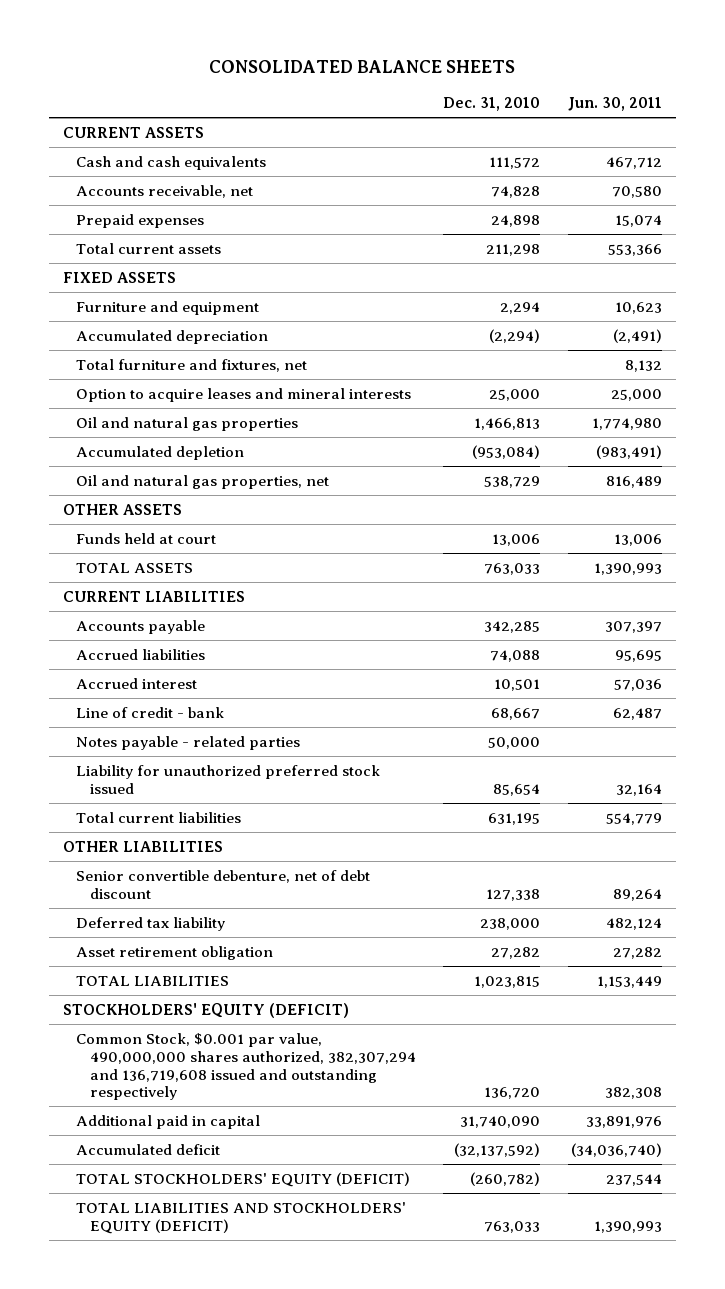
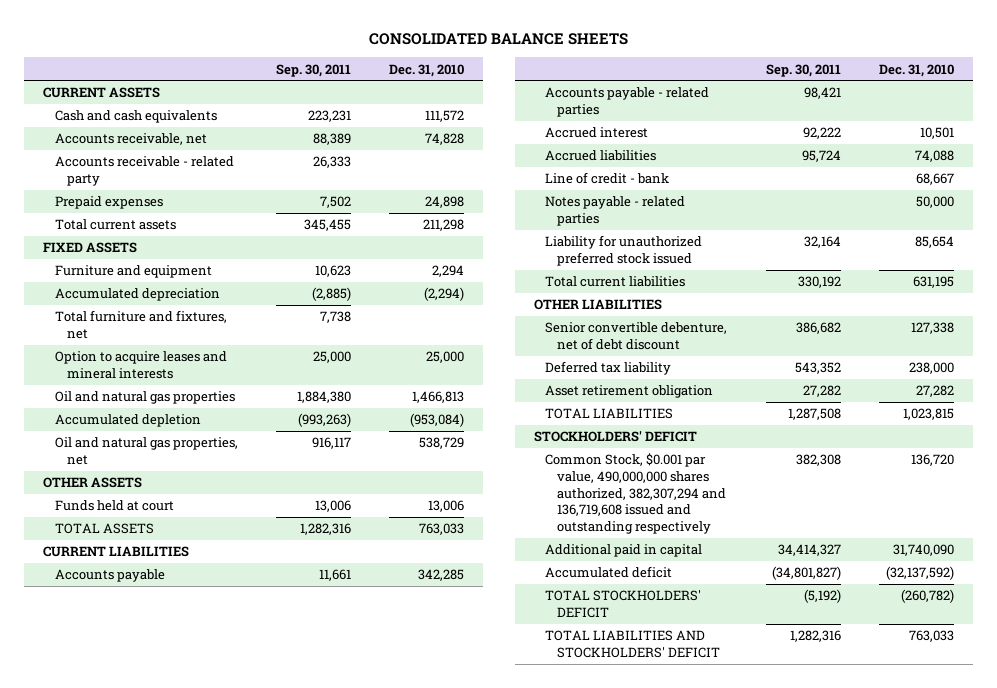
[567,97,662,112] Jun. 30, 2011 -> none
none -> [275,63,351,77] Sep. 30, 2011
none -> [54,156,234,186] Accounts receivable - related party
none -> [545,87,710,117] Accounts payable - related parties
[76,648,206,660] Accrued liabilities -> [545,150,657,162] Accrued liabilities
[63,1002,350,1018] STOCKHOLDERS' EQUITY (DEFICIT) -> [533,431,697,443] STOCKHOLDERS' DEFICIT
[76,1171,411,1187] TOTAL STOCKHOLDERS' EQUITY (DEFICIT) -> [545,590,702,618] TOTAL STOCKHOLDERS' DEFICIT
[76,1201,407,1234] TOTAL LIABILITIES AND STOCKHOLDERS' EQUITY (DEFICIT) -> [545,630,721,658] TOTAL LIABILITIES AND STOCKHOLDERS' DEFICIT

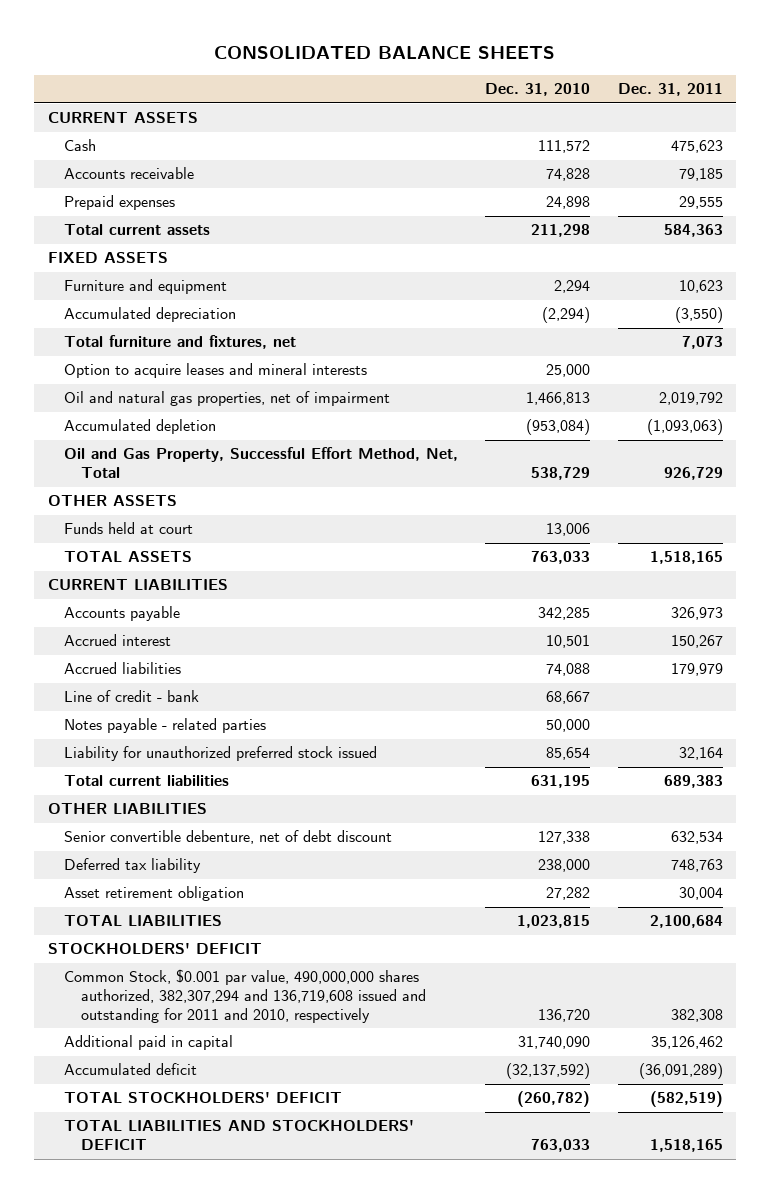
[275,63,351,77] Sep. 30, 2011 -> none
none -> [617,83,723,97] Dec. 31, 2011
[54,156,234,186] Accounts receivable - related party -> none
[54,110,217,124] Cash and cash equivalents -> [64,139,97,152] Cash
[54,133,207,146] Accounts receivable, net -> [64,167,195,180] Accounts receivable
[54,391,235,405] Oil and natural gas properties -> [64,391,391,407] Oil and natural gas properties, net of impairment
[54,437,238,465] Oil and natural gas properties, net -> [64,447,459,479] Oil and Gas Property, Successful Effort Method, Net, Total
[545,87,710,117] Accounts payable - related parties -> none
[545,453,727,534] Common Stock, $0.001 par value, 490,000,000 shares authorized, 382,307,294 and 136,719,608 issued and outstanding respectively -> [64,969,426,1024] Common Stock, $0.001 par value, 490,000,000 shares authorized, 382,307,294 and 136,719,608 issued and outstanding for 2011 and 2010, respectively

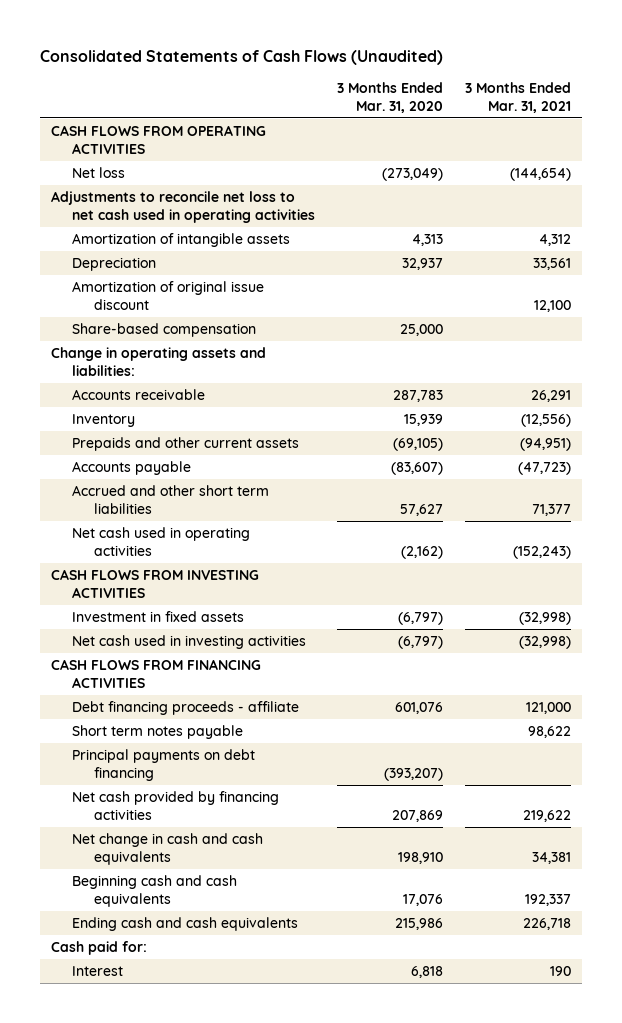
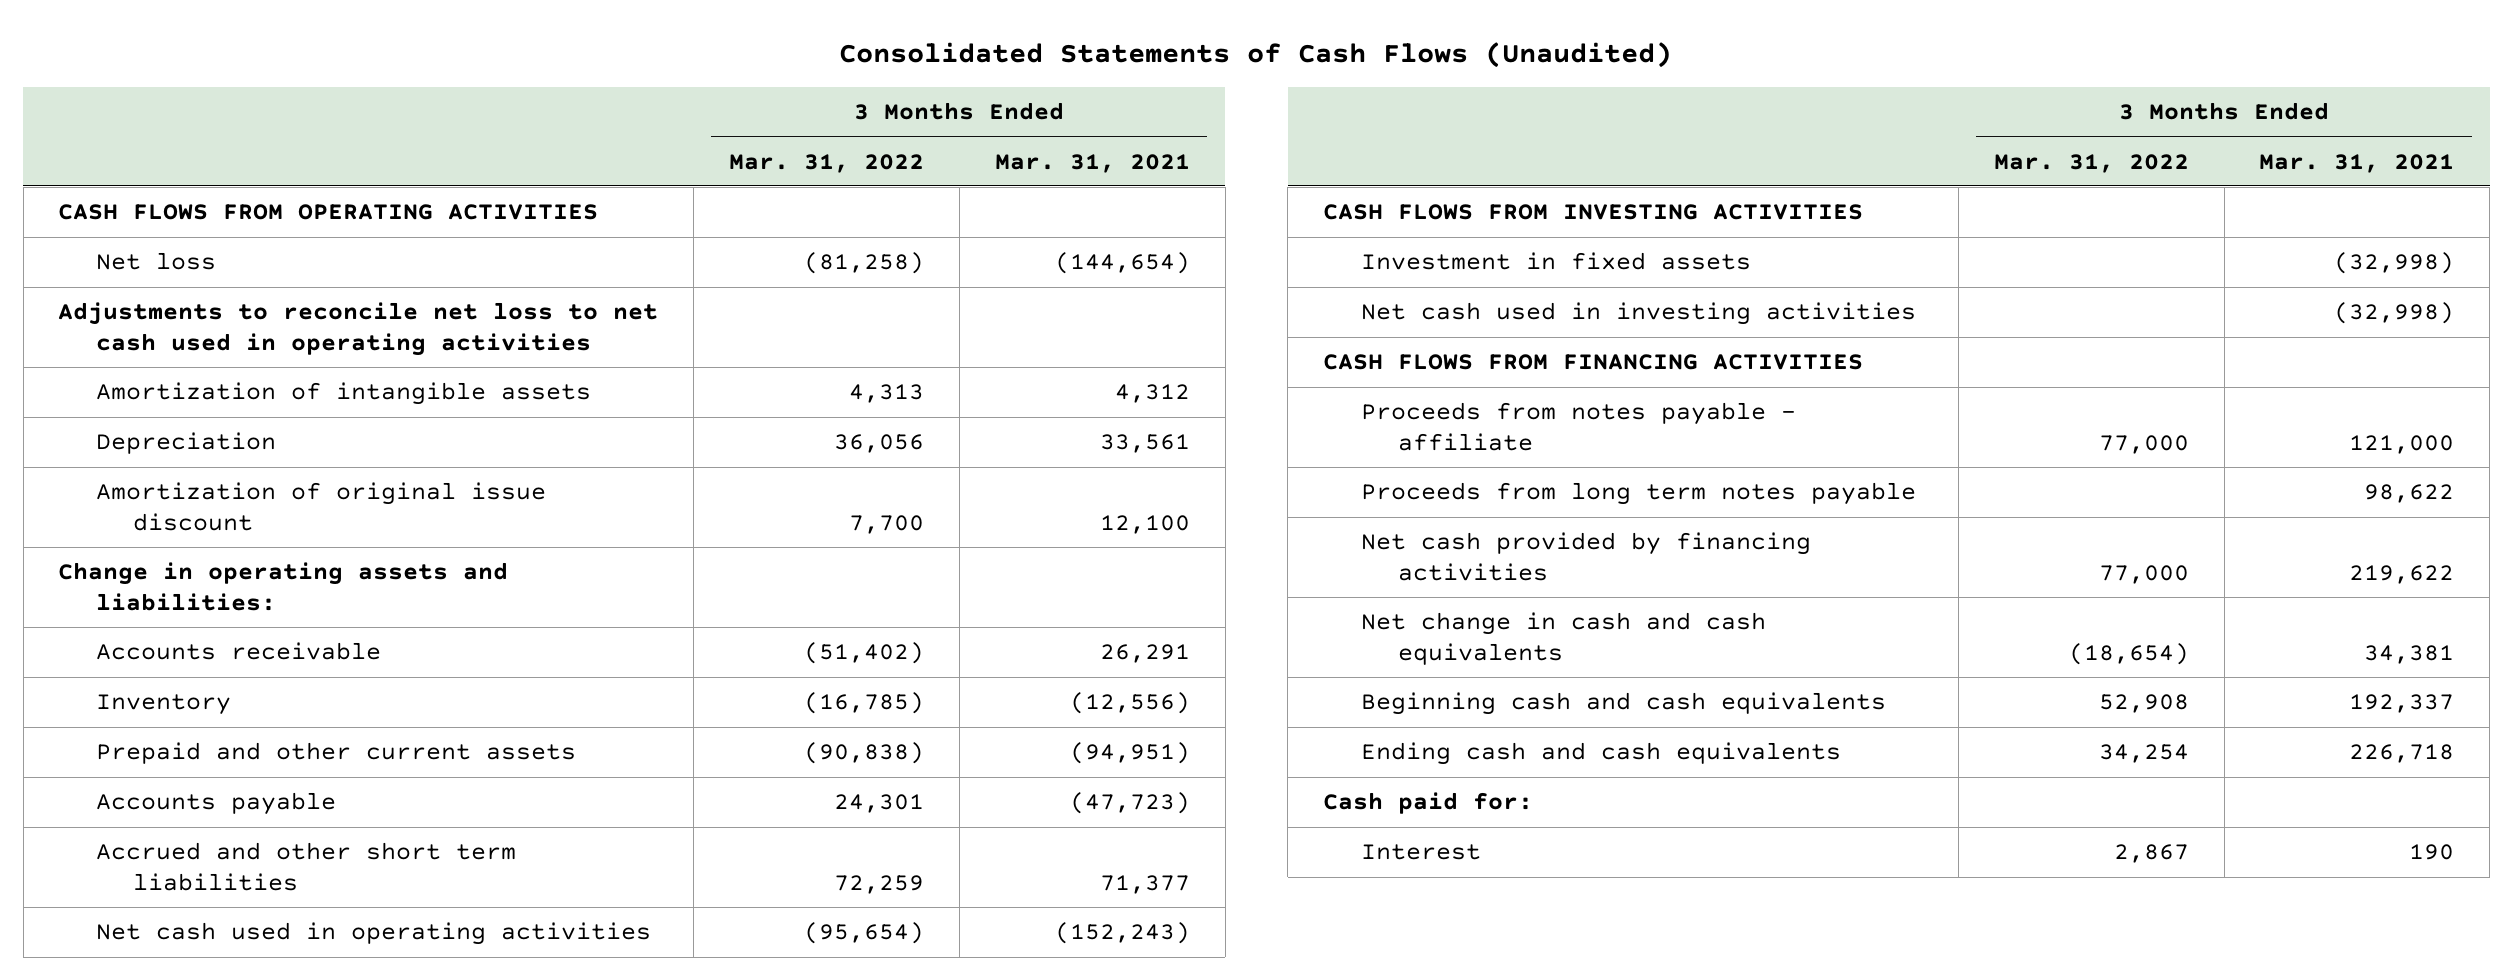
[337,81,444,113] 3 Months Ended Mar. 31, 2020 -> none
none -> [729,153,925,173] Mar. 31, 2022
[72,322,257,337] Share-based compensation -> none
[72,436,300,451] Prepaids and other current assets -> [95,742,576,765] Prepaid and other current assets
[72,748,256,782] Principal payments on debt financing -> none
[72,700,300,715] Debt financing proceeds - affiliate -> [1360,402,1796,451] Proceeds from notes payable - affiliate
[72,724,244,739] Short term notes payable -> [1360,482,1916,506] Proceeds from long term notes payable

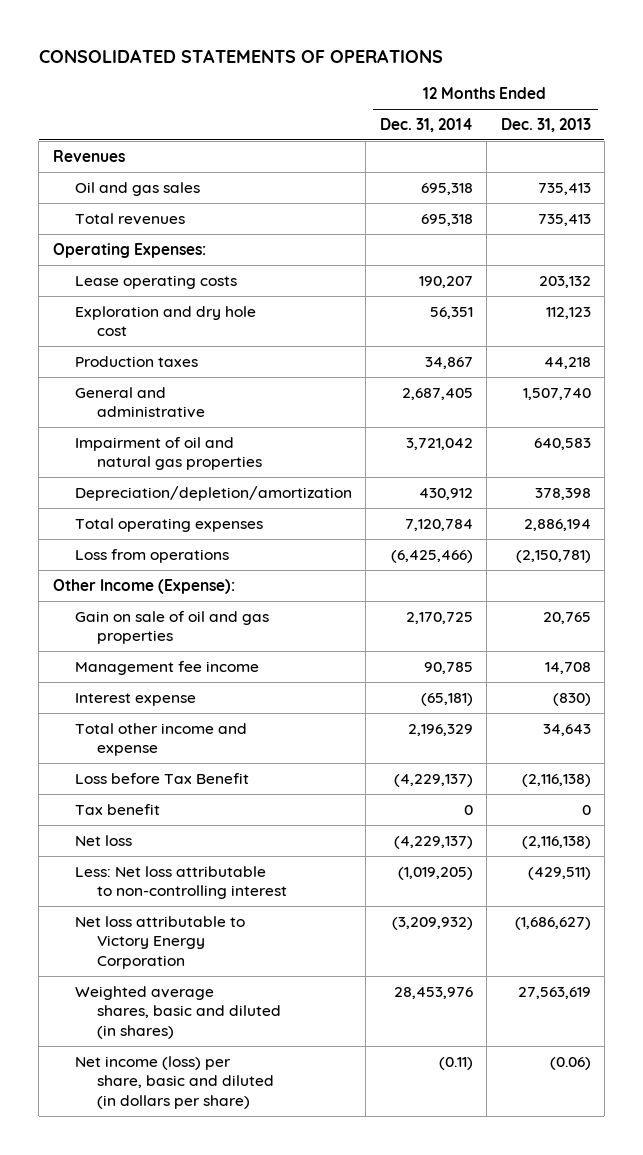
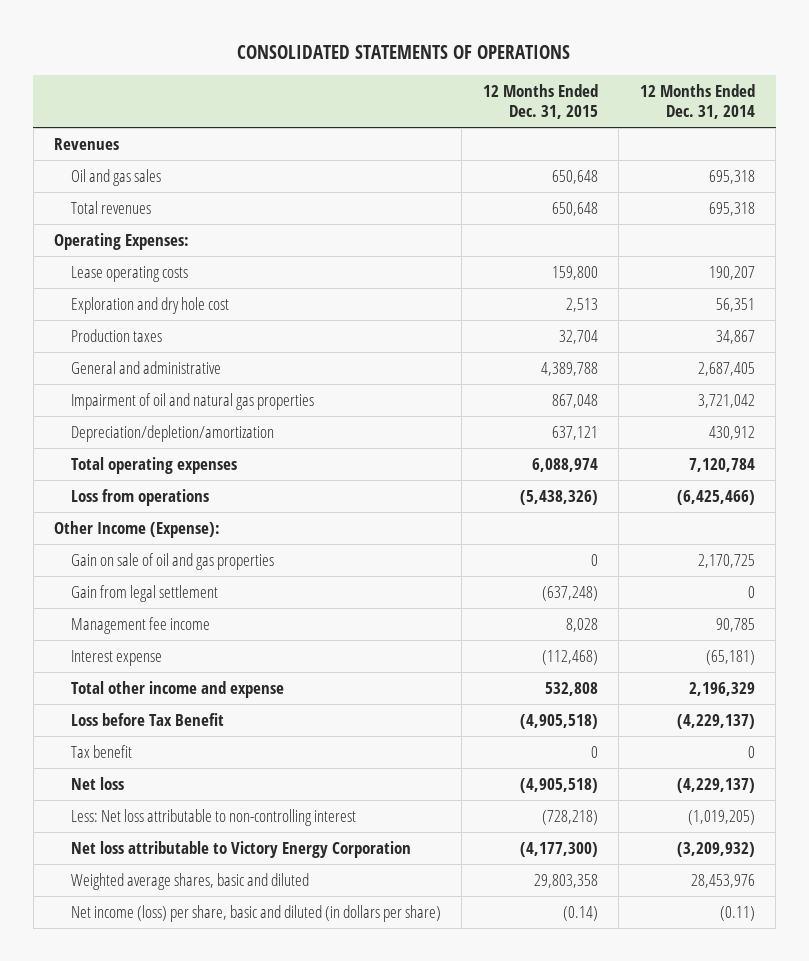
[500,117,591,132] Dec. 31, 2013 -> none
none -> [482,84,598,120] 12 Months Ended Dec. 31, 2015
none -> [70,584,218,602] Gain from legal settlement
[74,985,281,1039] Weighted average shares, basic and diluted (in shares) -> [70,872,309,890] Weighted average shares, basic and diluted

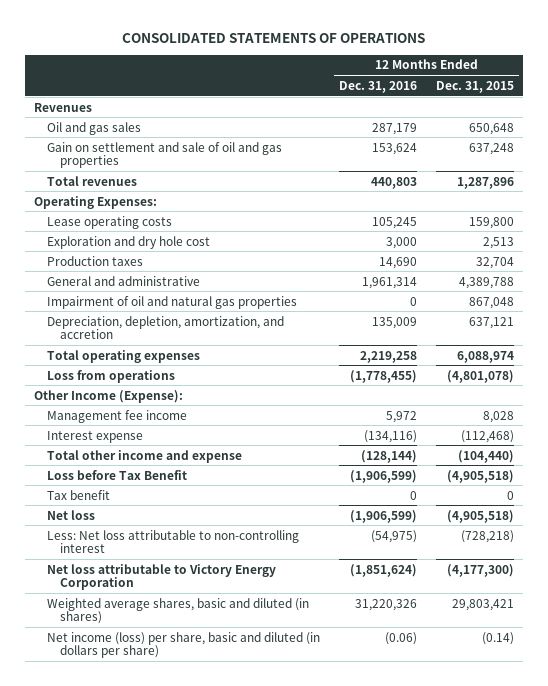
[639,84,755,120] 12 Months Ended Dec. 31, 2014 -> none
none -> [339,80,418,93] Dec. 31, 2016
none -> [47,141,283,169] Gain on settlement and sale of oil and gas properties
[551,201,598,216] 650,648 -> [456,176,514,189] 1,287,896
[70,424,274,442] Depreciation/depletion/amortization -> [47,315,285,340] Depreciation, depletion, amortization, and accretion
[519,489,598,505] (5,438,326) -> [446,369,514,383] (4,801,078)
[70,552,274,570] Gain on sale of oil and gas properties -> none
[70,584,218,602] Gain from legal settlement -> none
[544,681,598,696] 532,808 -> [457,449,514,463] (104,440)
[70,872,309,890] Weighted average shares, basic and diluted -> [47,597,310,625] Weighted average shares, basic and diluted (in shares)
[533,873,598,888] 29,803,358 -> [451,598,514,611] 29,803,421

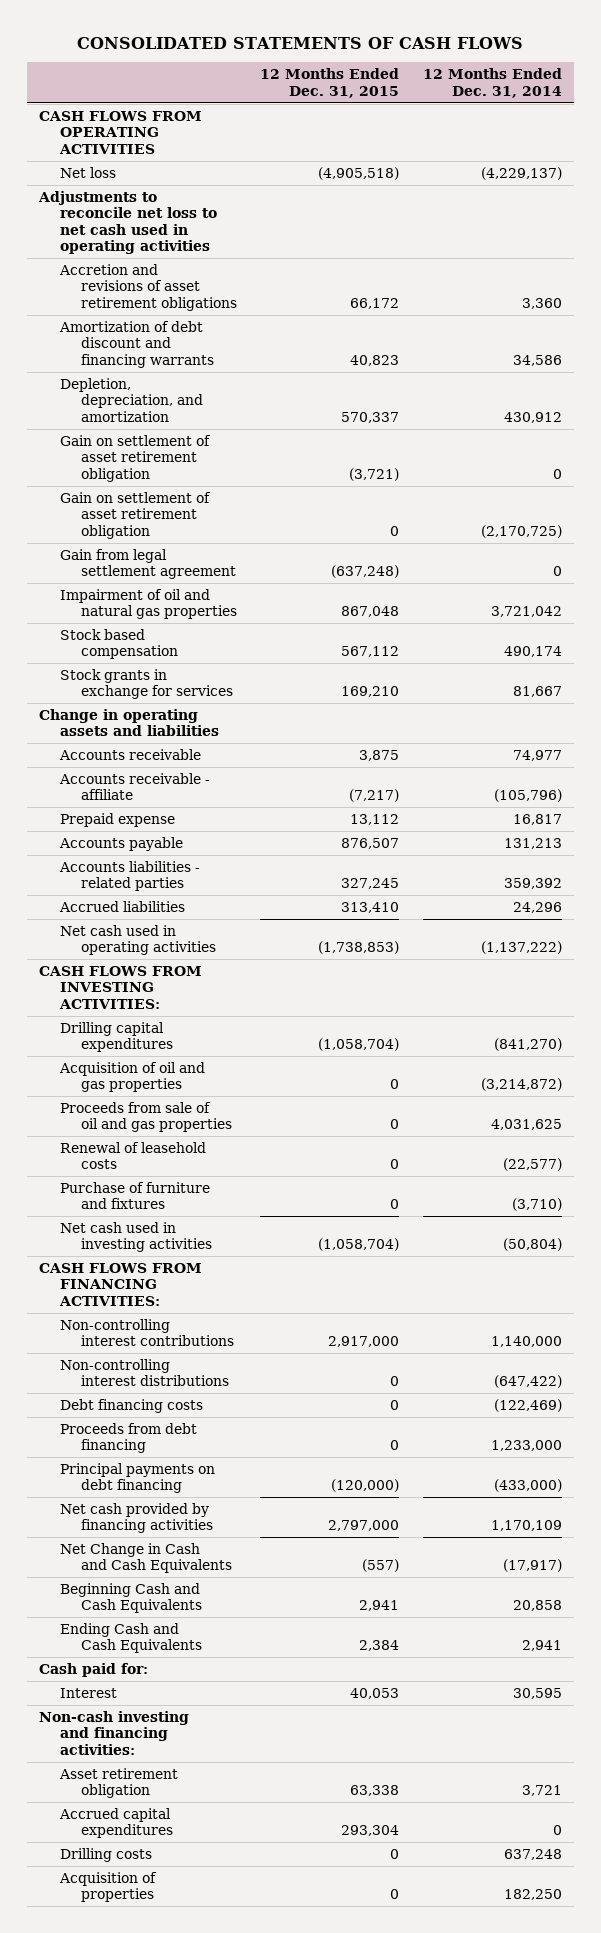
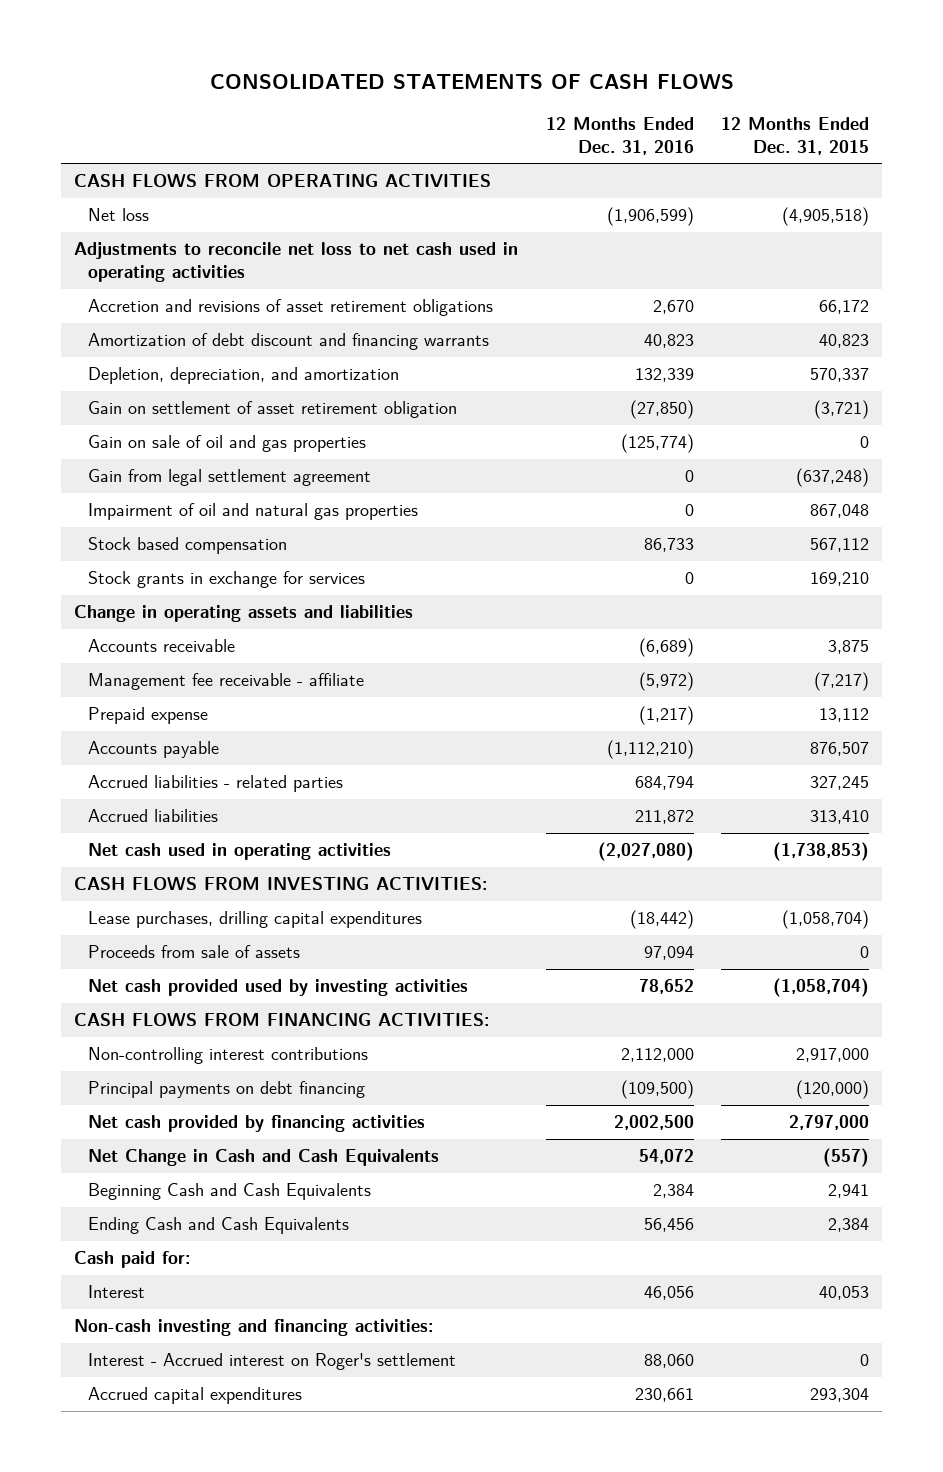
[422,68,562,98] 12 Months Ended Dec. 31, 2014 -> none
none -> [545,116,694,155] 12 Months Ended Dec. 31, 2016
[59,491,211,539] Gain on settlement of asset retirement obligation -> [87,435,366,453] Gain on sale of oil and gas properties
[58,772,210,801] Accounts receivable - affiliate -> [87,673,364,691] Management fee receivable - affiliate
[58,860,200,892] Accounts liabilities - related parties -> [87,775,343,793] Accrued liabilities - related parties
[58,1061,205,1093] Acquisition of oil and gas properties -> none
[59,1141,206,1170] Renewal of leasehold costs -> none
[59,1181,210,1210] Purchase of furniture and fixtures -> none
[59,1021,173,1053] Drilling capital expenditures -> [87,911,422,929] Lease purchases, drilling capital expenditures
[59,1101,232,1133] Proceeds from sale of oil and gas properties -> [87,945,300,959] Proceeds from sale of assets
[59,1221,212,1253] Net cash used in investing activities -> [87,979,468,997] Net cash provided used by investing activities
[59,1358,229,1387] Non-controlling interest distributions -> none
[59,1398,203,1413] Debt financing costs -> none
[59,1422,197,1454] Proceeds from debt financing -> none
[58,1767,178,1799] Asset retirement obligation -> none
none -> [87,1353,456,1371] Interest - Accrued interest on Roger's settlement
[59,1847,152,1862] Drilling costs -> none
[58,1871,157,1903] Acquisition of properties -> none

